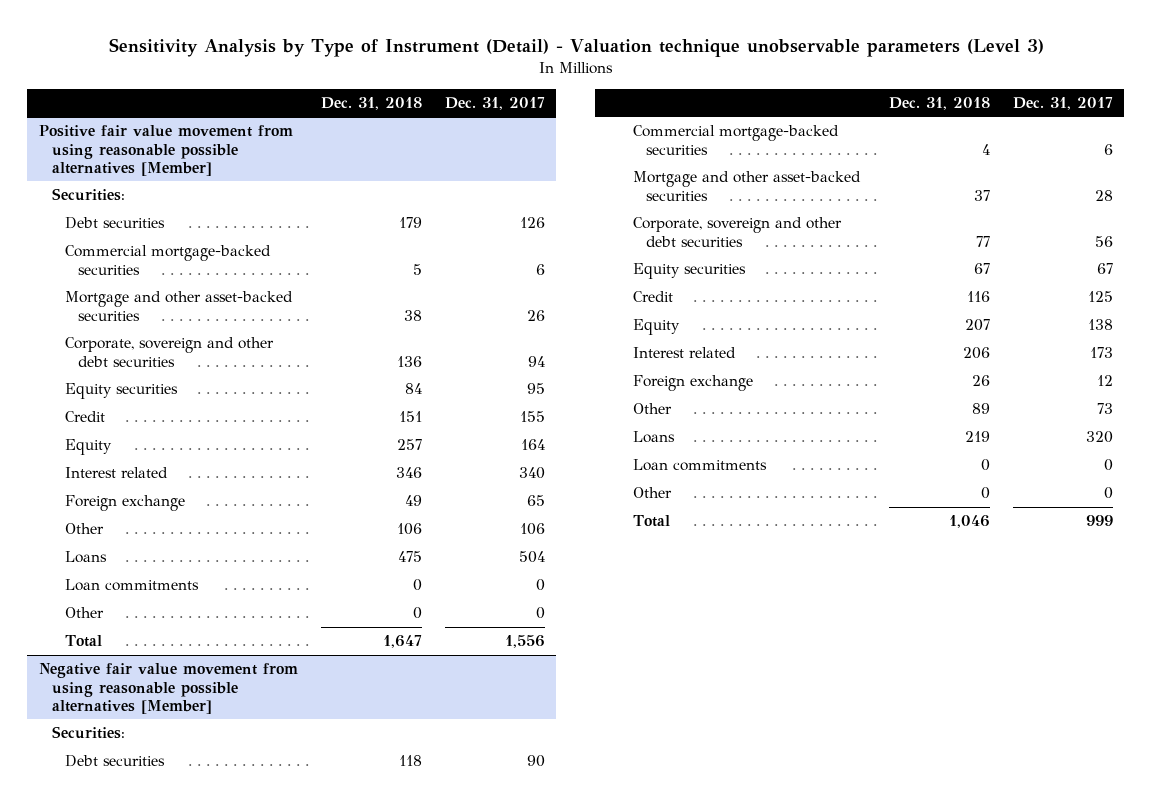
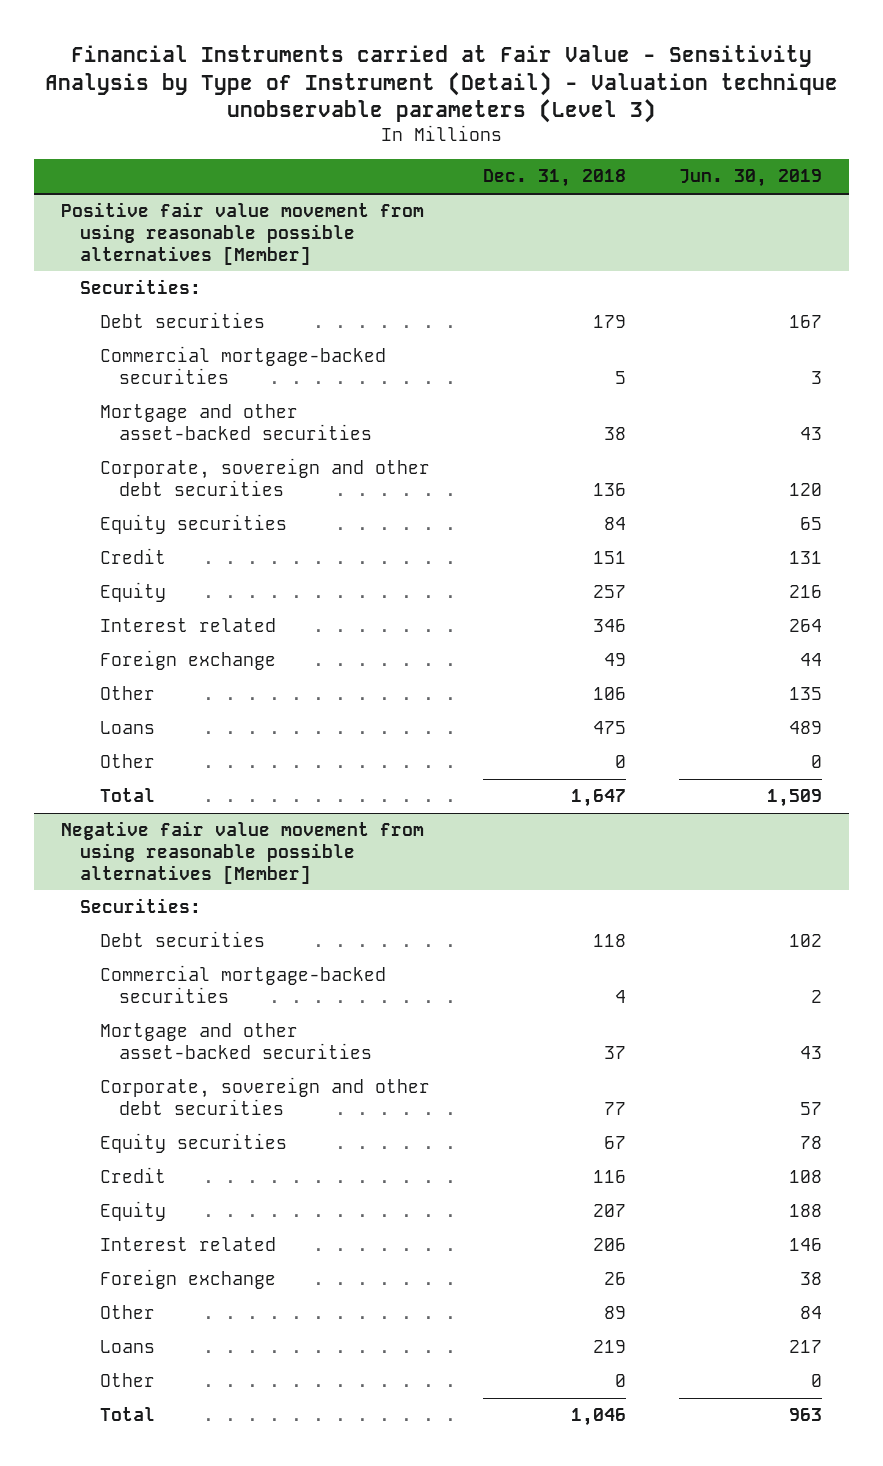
[108,37,1044,57] Sensitivity Analysis by Type of Instrument (Detail) - Valuation technique unobservable parameters (Level 3) -> [44,44,838,124] Financial Instruments carried at Fair Value - Sensitivity Analysis by Type of Instrument (Detail) - Valuation technique unobservable parameters (Level 3)
[444,96,545,110] Dec. 31, 2017 -> none
none -> [679,169,823,188] Jun. 30, 2019
[64,579,199,592] Loan commitments -> none
[633,459,768,472] Loan commitments -> none

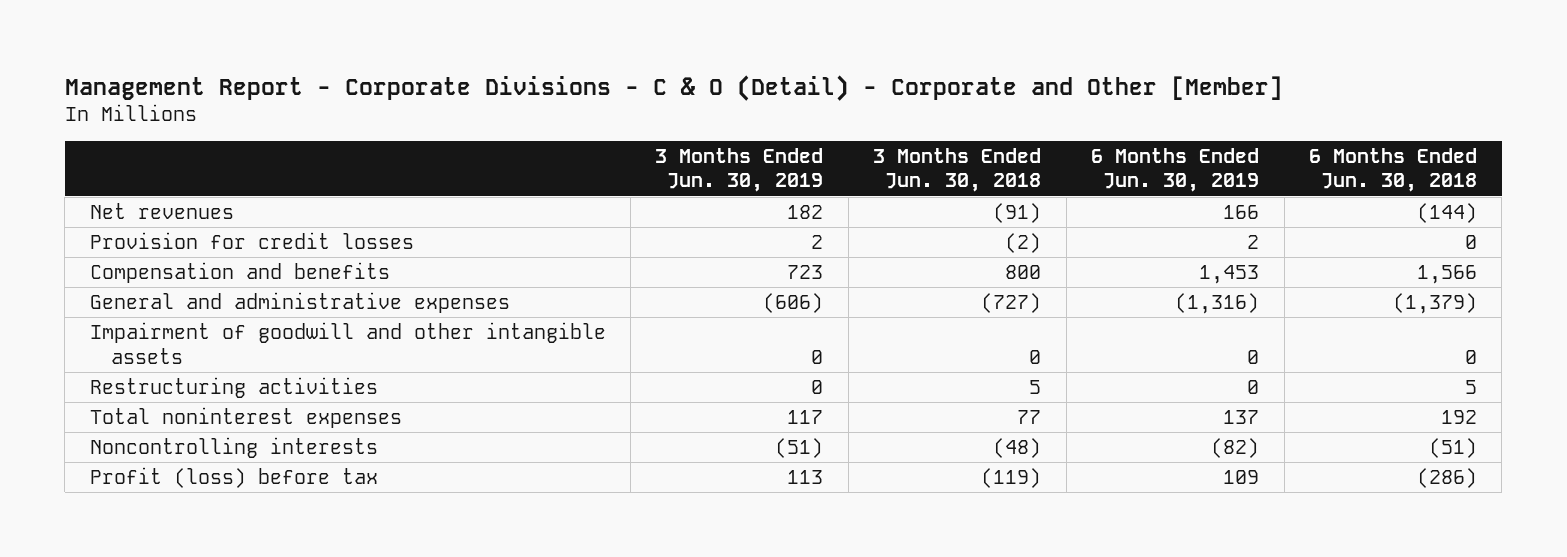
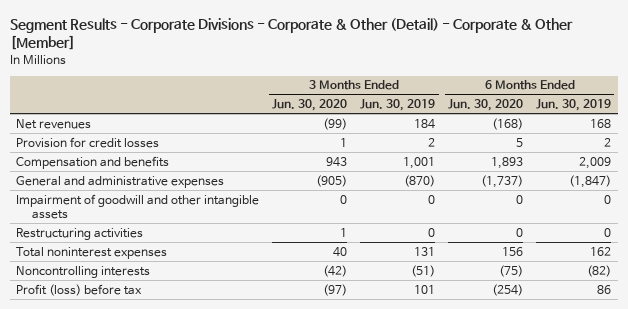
[64,74,1283,101] Management Report - Corporate Divisions - C & O (Detail) - Corporate and Other [Member] -> [10,17,574,51] Segment Results - Corporate Divisions - Corporate & Other (Detail) - Corporate & Other [Member]
[873,147,1042,193] 3 Months Ended Jun. 30, 2018 -> none
[1308,147,1477,193] 6 Months Ended Jun. 30, 2018 -> none
none -> [272,99,348,112] Jun. 30, 2020
none -> [448,99,524,112] Jun. 30, 2020
[787,204,824,219] 182 -> [414,118,436,129] 184
[1223,204,1260,219] 166 -> [590,118,612,128] 168
[787,264,824,279] 723 -> [403,156,436,169] 1,001
[1199,264,1260,284] 1,453 -> [579,156,612,169] 2,009
[763,292,824,313] (606) -> [404,174,436,187] (870)
[1175,292,1260,314] (1,316) -> [569,174,612,188] (1,847)
[787,409,824,424] 117 -> [414,246,436,256] 131
[1223,409,1260,424] 137 -> [590,246,612,256] 162
[787,469,824,484] 113 -> [414,284,436,294] 101
[1223,469,1260,484] 109 -> [597,284,612,294] 86

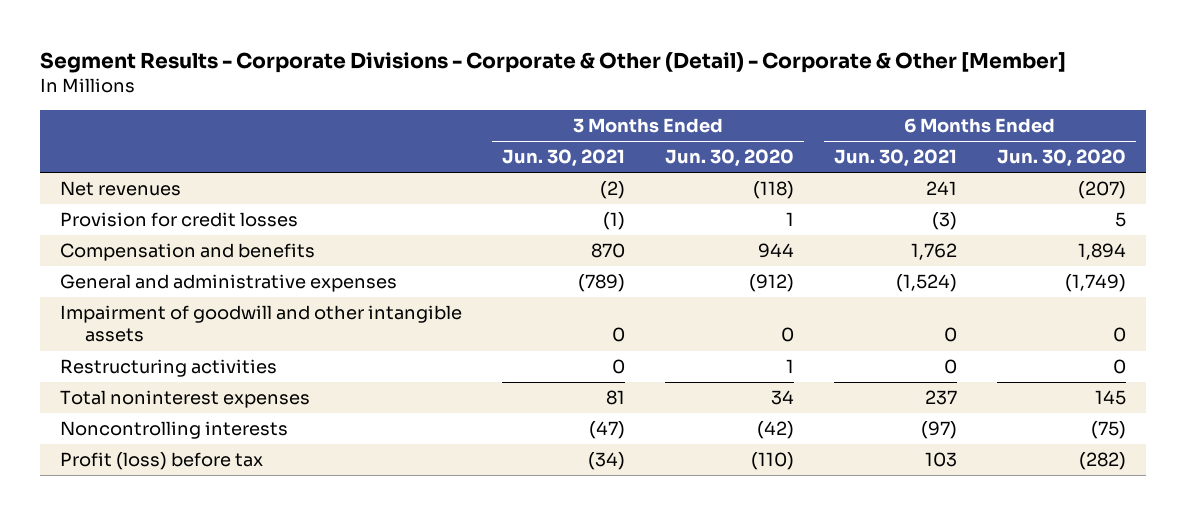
[360,99,436,112] Jun. 30, 2019 -> none
[536,99,612,112] Jun. 30, 2019 -> none
none -> [502,149,626,168] Jun. 30, 2021
none -> [833,149,957,168] Jun. 30, 2021
[323,117,348,130] (99) -> [753,181,795,200] (118)
[492,117,524,130] (168) -> [1077,181,1126,200] (207)
[326,156,348,167] 943 -> [758,243,795,259] 944
[491,156,524,169] 1,893 -> [1077,243,1126,261] 1,894
[316,174,348,187] (905) -> [749,274,795,293] (912)
[481,174,524,188] (1,737) -> [1064,274,1126,293] (1,749)
[333,246,348,257] 40 -> [771,390,795,406] 34
[502,246,524,256] 156 -> [1094,390,1126,406] 145
[323,283,348,296] (97) -> [751,452,795,471] (110)
[492,283,524,296] (254) -> [1078,452,1126,471] (282)

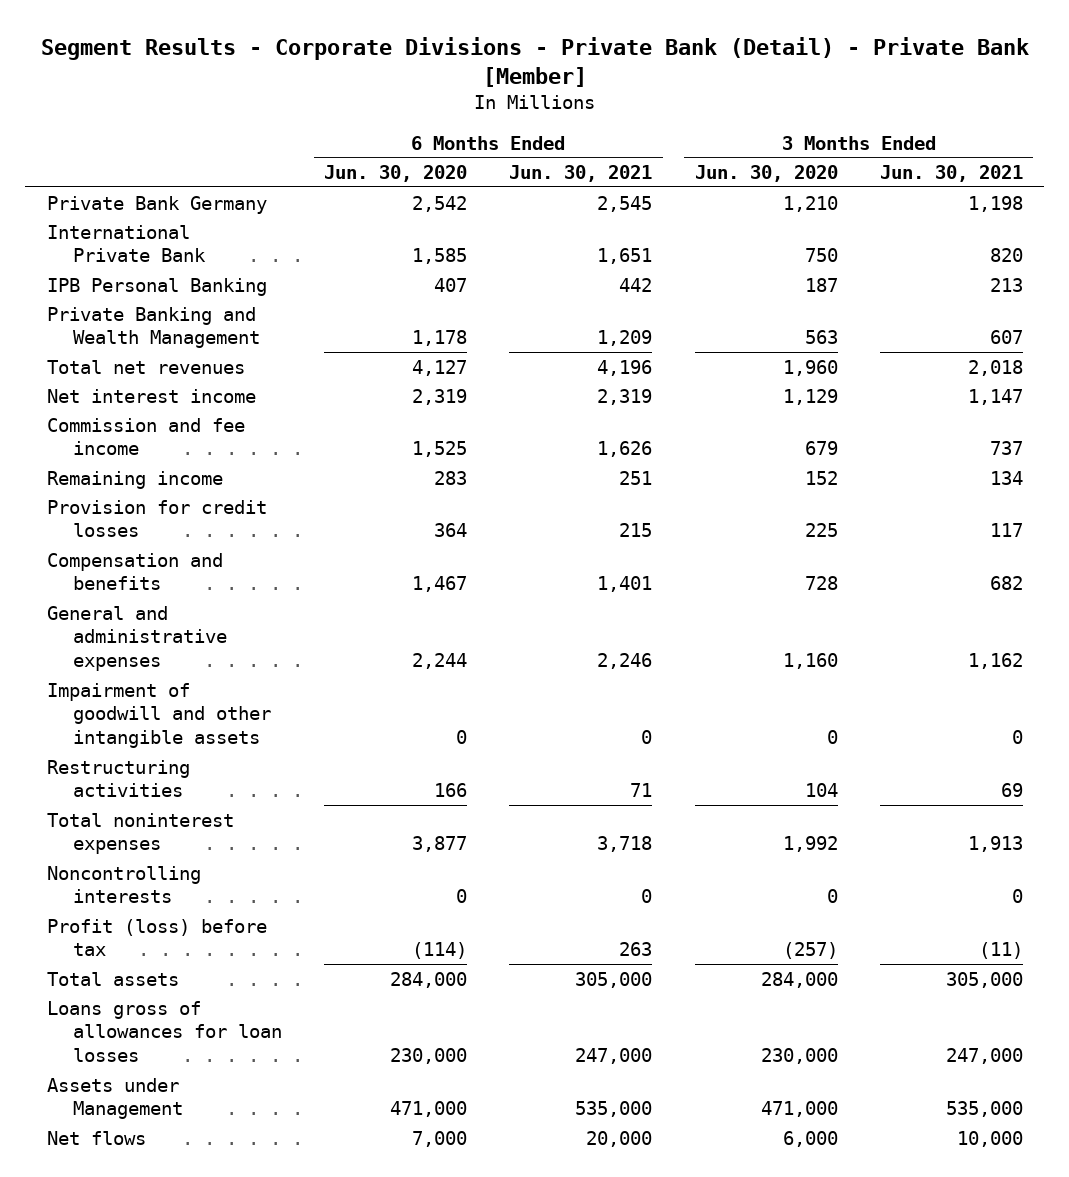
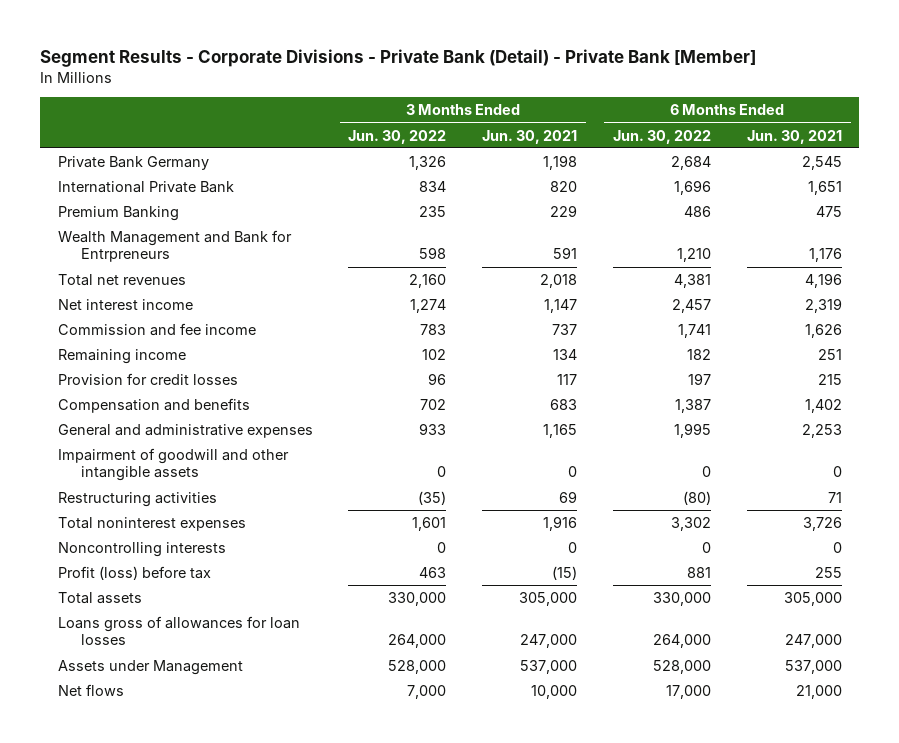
[324,165,468,183] Jun. 30, 2020 -> none
[694,165,838,183] Jun. 30, 2020 -> none
none -> [348,129,447,144] Jun. 30, 2022
none -> [612,129,711,144] Jun. 30, 2022
[46,277,267,296] IPB Personal Banking -> none
[46,306,261,349] Private Banking and Wealth Management -> none
none -> [57,205,179,221] Premium Banking
none -> [57,229,292,263] Wealth Management and Bank for Entrpreneurs
[597,576,653,593] 1,401 -> [804,398,842,413] 1,402
[989,576,1023,591] 682 -> [550,398,578,410] 683
[597,653,653,670] 2,246 -> [801,423,842,438] 2,253
[967,653,1023,670] 1,162 -> [543,423,578,438] 1,165
[597,836,653,853] 3,718 -> [802,516,842,531] 3,726
[967,836,1023,853] 1,913 -> [543,515,578,531] 1,916
[619,942,653,957] 263 -> [814,566,842,578] 255
[978,942,1023,960] (11) -> [552,565,578,580] (15)
[575,1101,653,1118] 535,000 -> [784,659,842,674] 537,000
[945,1101,1023,1118] 535,000 -> [520,659,578,674] 537,000
[586,1130,653,1147] 20,000 -> [795,684,842,699] 21,000

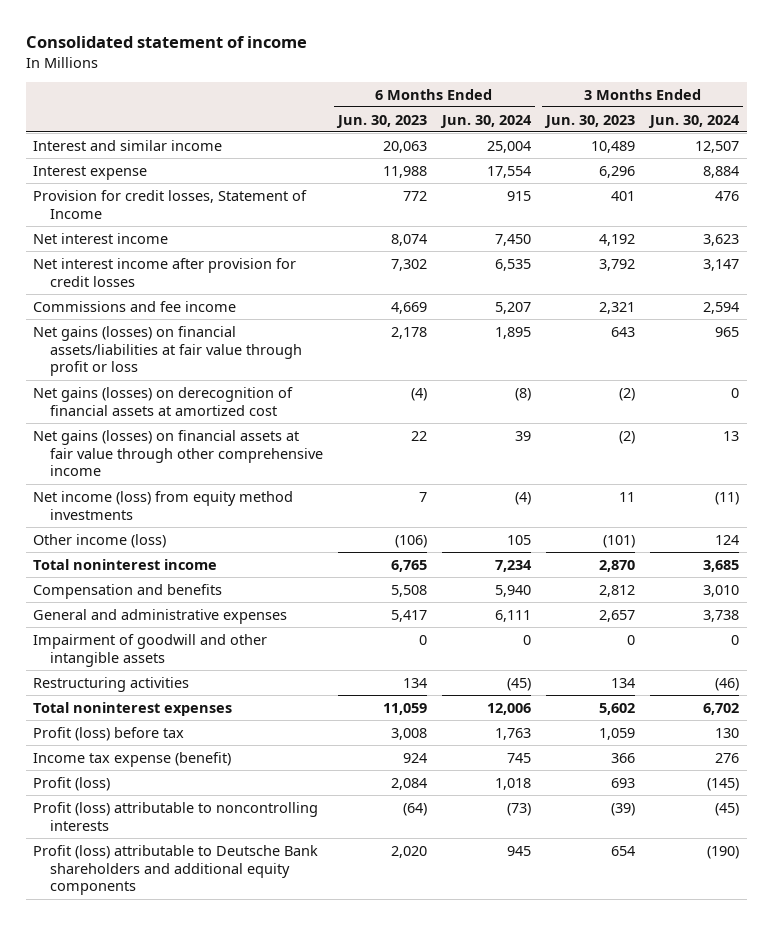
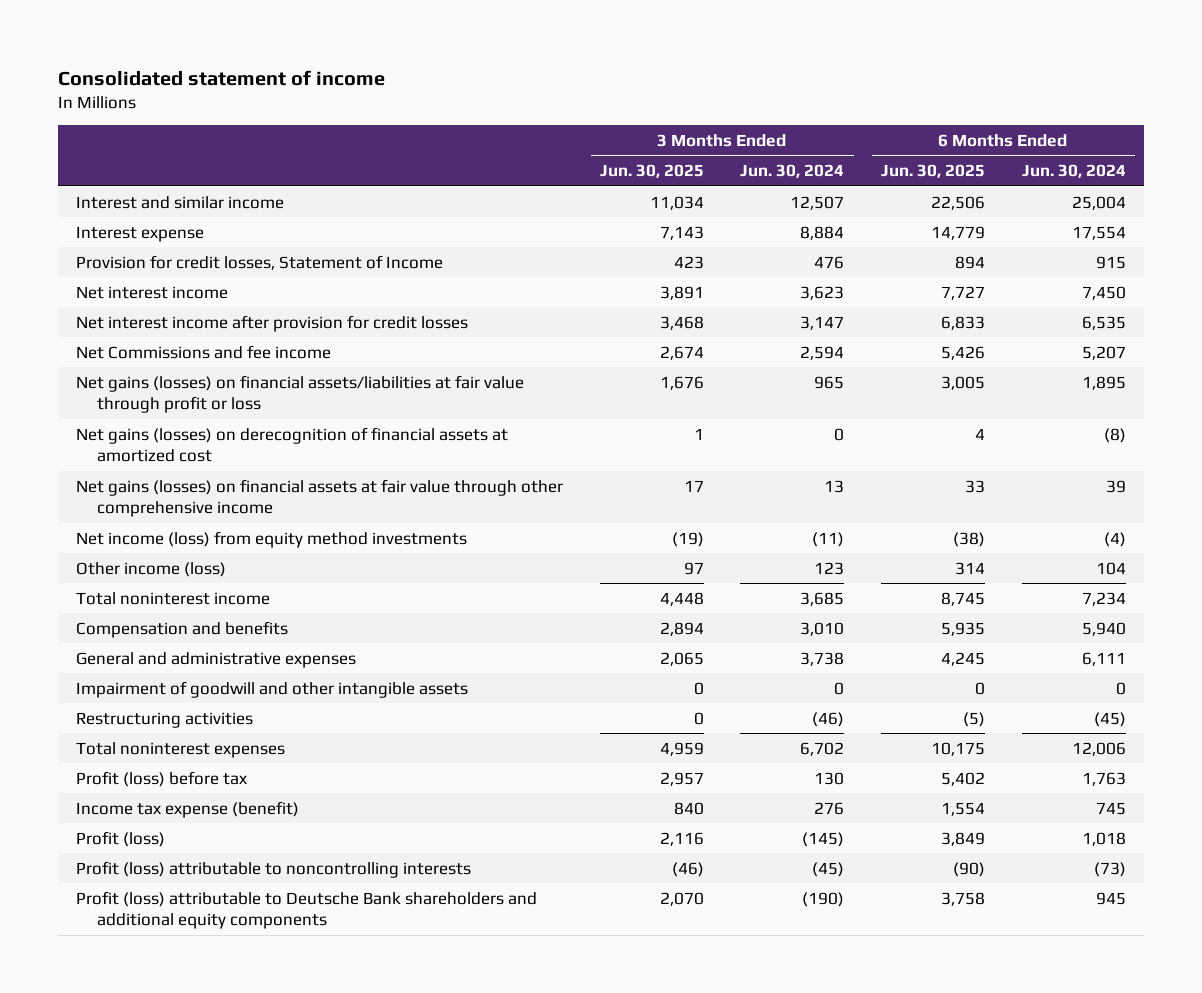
[335,114,427,128] Jun. 30, 2023 -> none
[543,114,635,128] Jun. 30, 2023 -> none
none -> [599,164,704,179] Jun. 30, 2025
none -> [881,164,986,179] Jun. 30, 2025
[33,300,237,312] Commissions and fee income -> [76,344,332,359] Net Commissions and fee income
[506,534,531,545] 105 -> [1095,561,1126,575] 104
[715,534,740,545] 124 -> [814,561,845,575] 123

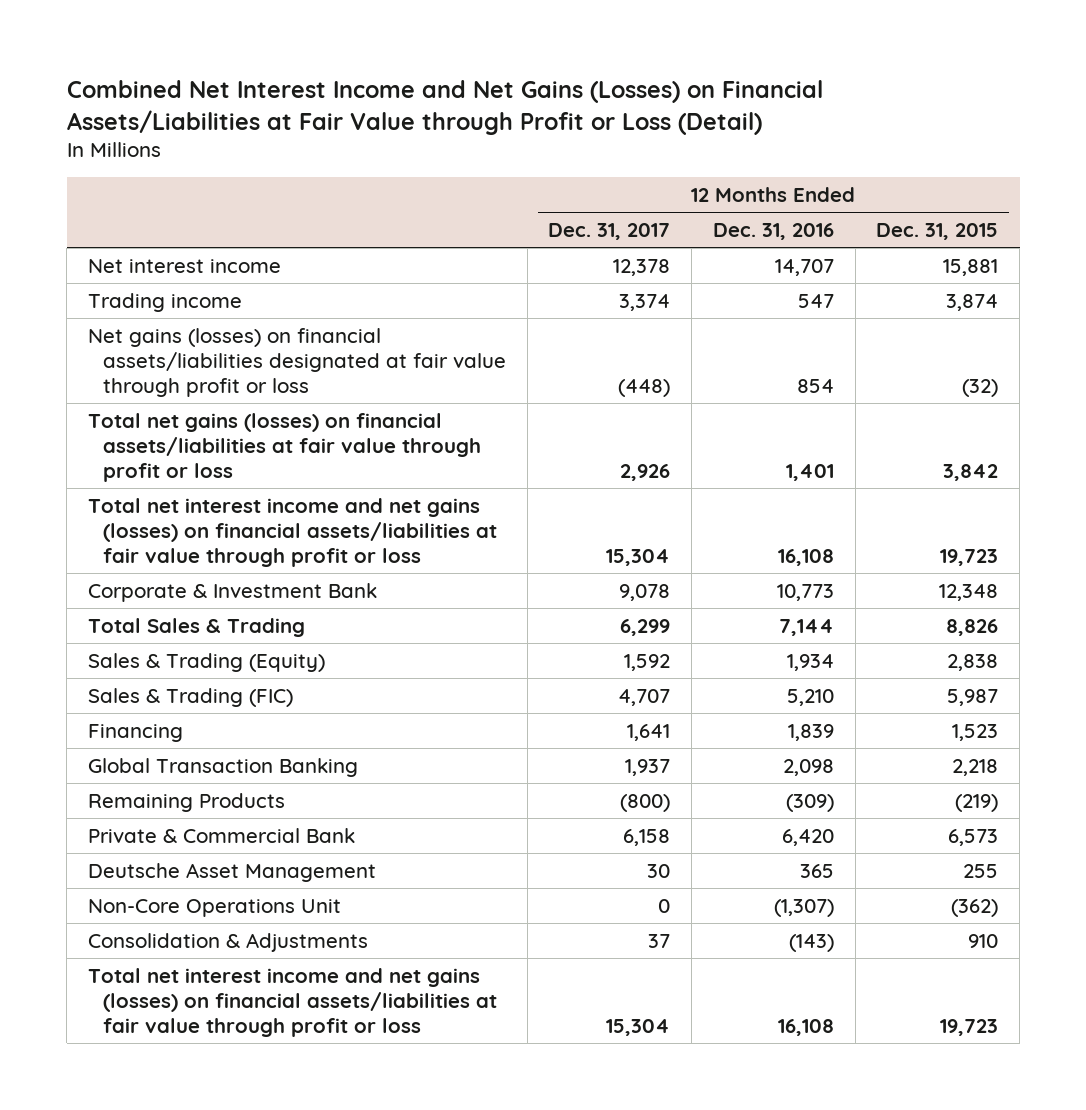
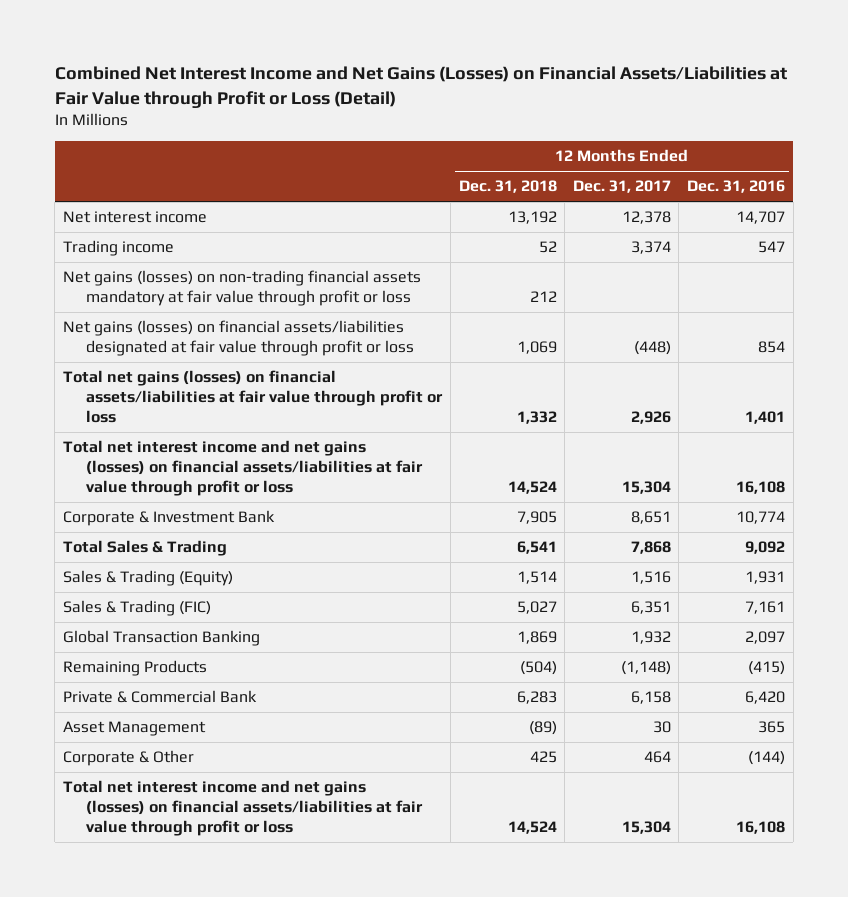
[876,222,999,240] Dec. 31, 2015 -> none
none -> [458,180,557,194] Dec. 31, 2018
none -> [62,270,421,307] Net gains (losses) on non-trading financial assets mandatory at fair value through profit or loss
[87,723,183,742] Financing -> none
[619,583,671,601] 9,078 -> [630,511,671,525] 8,651
[776,583,834,601] 10,773 -> [736,511,786,525] 10,774
[620,618,671,636] 6,299 -> [630,541,671,555] 7,868
[778,618,834,636] 7,144 -> [745,541,786,555] 9,092
[624,653,671,671] 1,592 -> [630,571,671,585] 1,516
[786,653,834,671] 1,934 -> [745,571,786,585] 1,931
[618,688,671,706] 4,707 -> [630,601,671,615] 6,351
[786,688,834,706] 5,210 -> [745,601,786,615] 7,161
[625,758,671,776] 1,937 -> [630,631,671,645] 1,932
[782,758,834,776] 2,098 -> [745,631,786,645] 2,097
[620,793,671,812] (800) -> [620,661,671,676] (1,148)
[785,793,834,812] (309) -> [748,661,786,676] (415)
[87,898,341,917] Non-Core Operations Unit -> none
[87,932,368,952] Consolidation & Adjustments -> none
[87,862,376,882] Deutsche Asset Management -> [62,721,206,737] Asset Management
none -> [62,750,194,767] Corporate & Other

